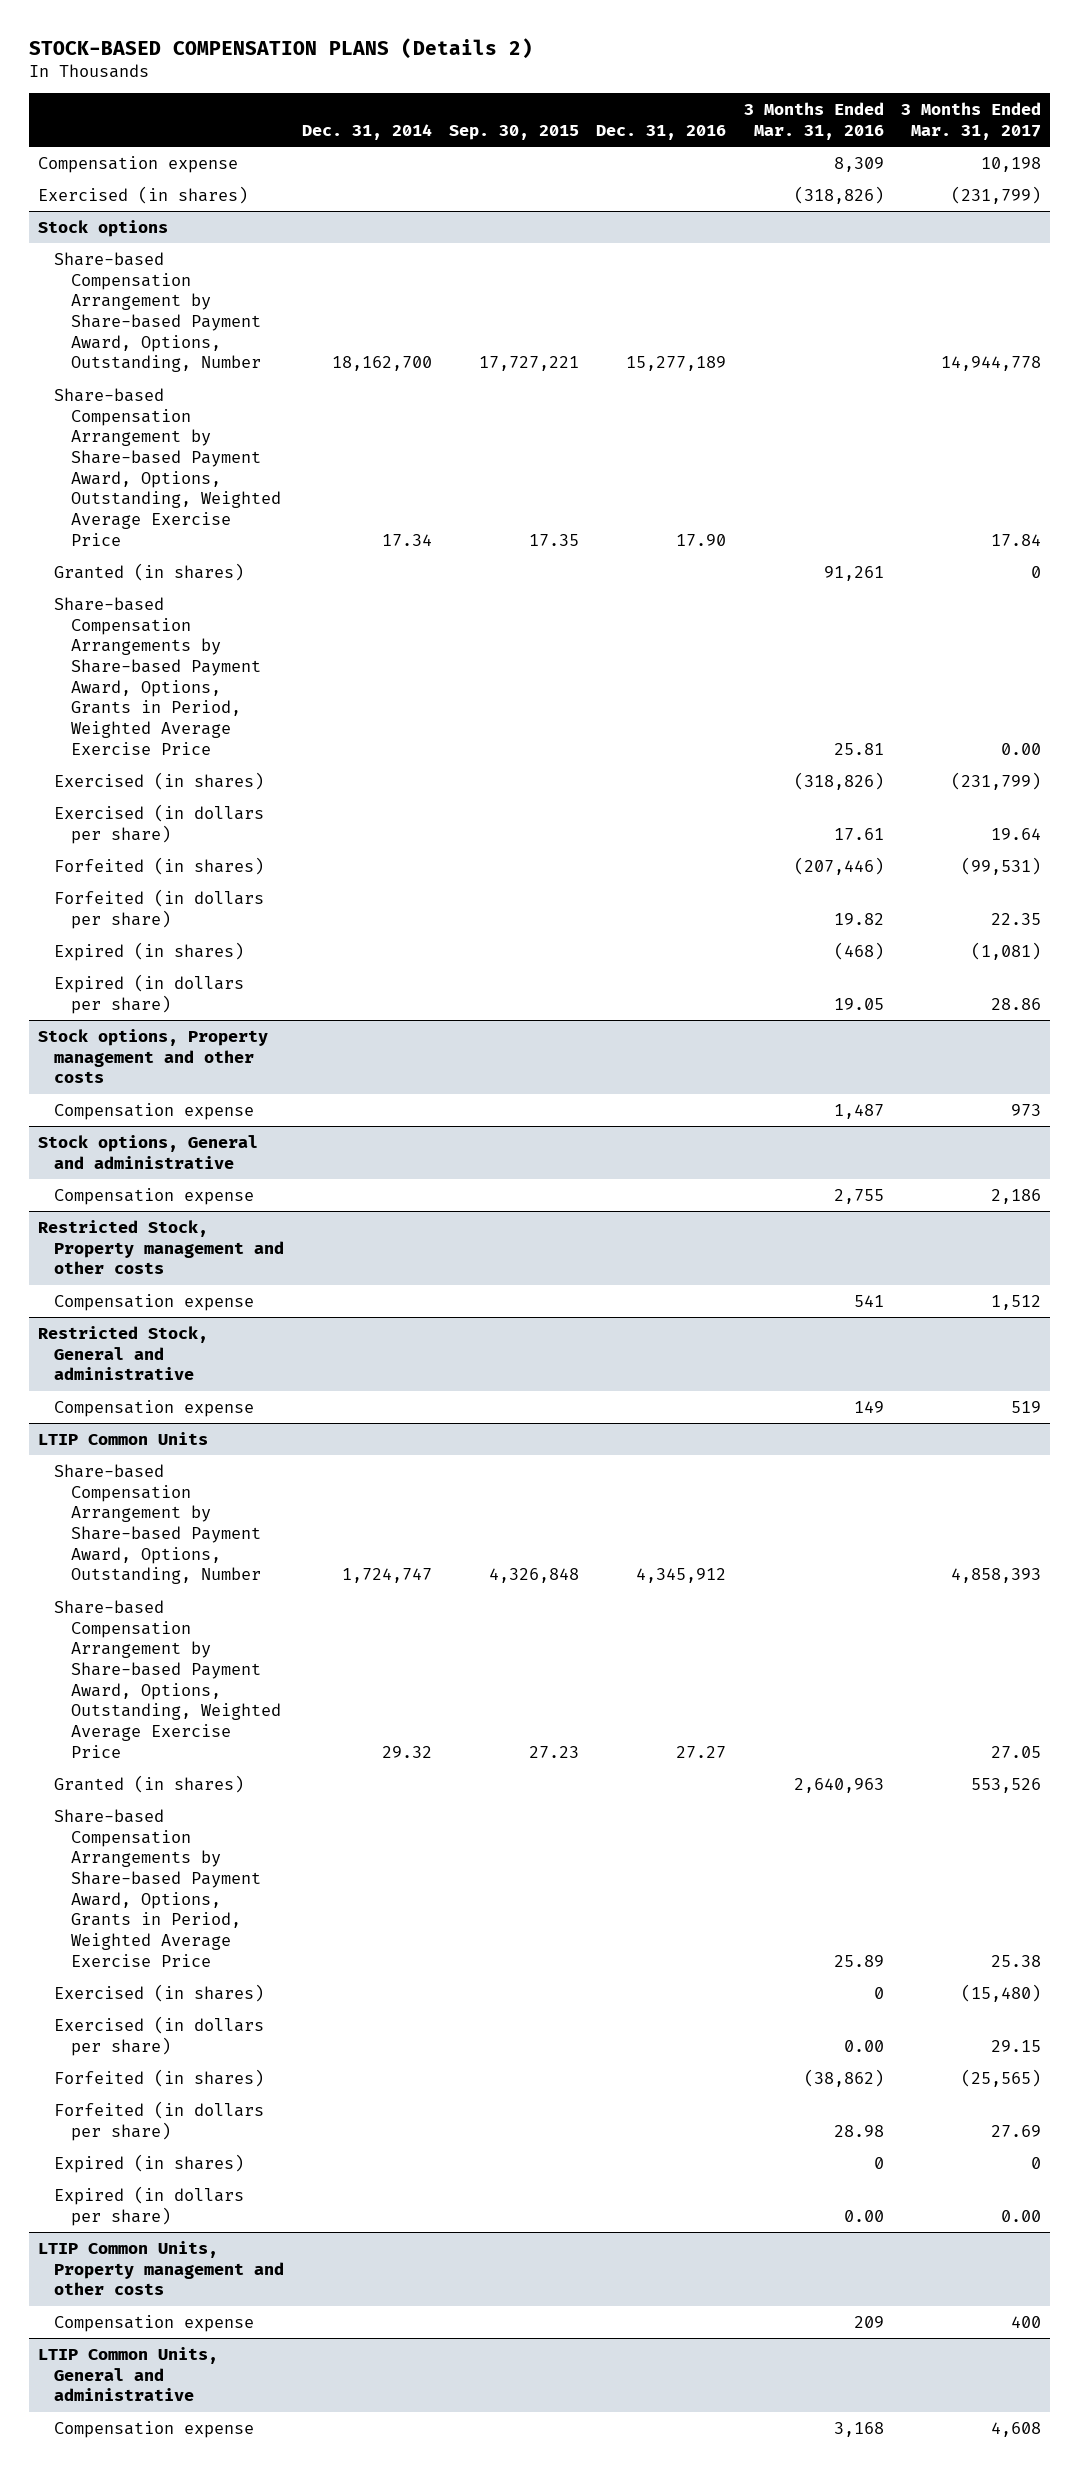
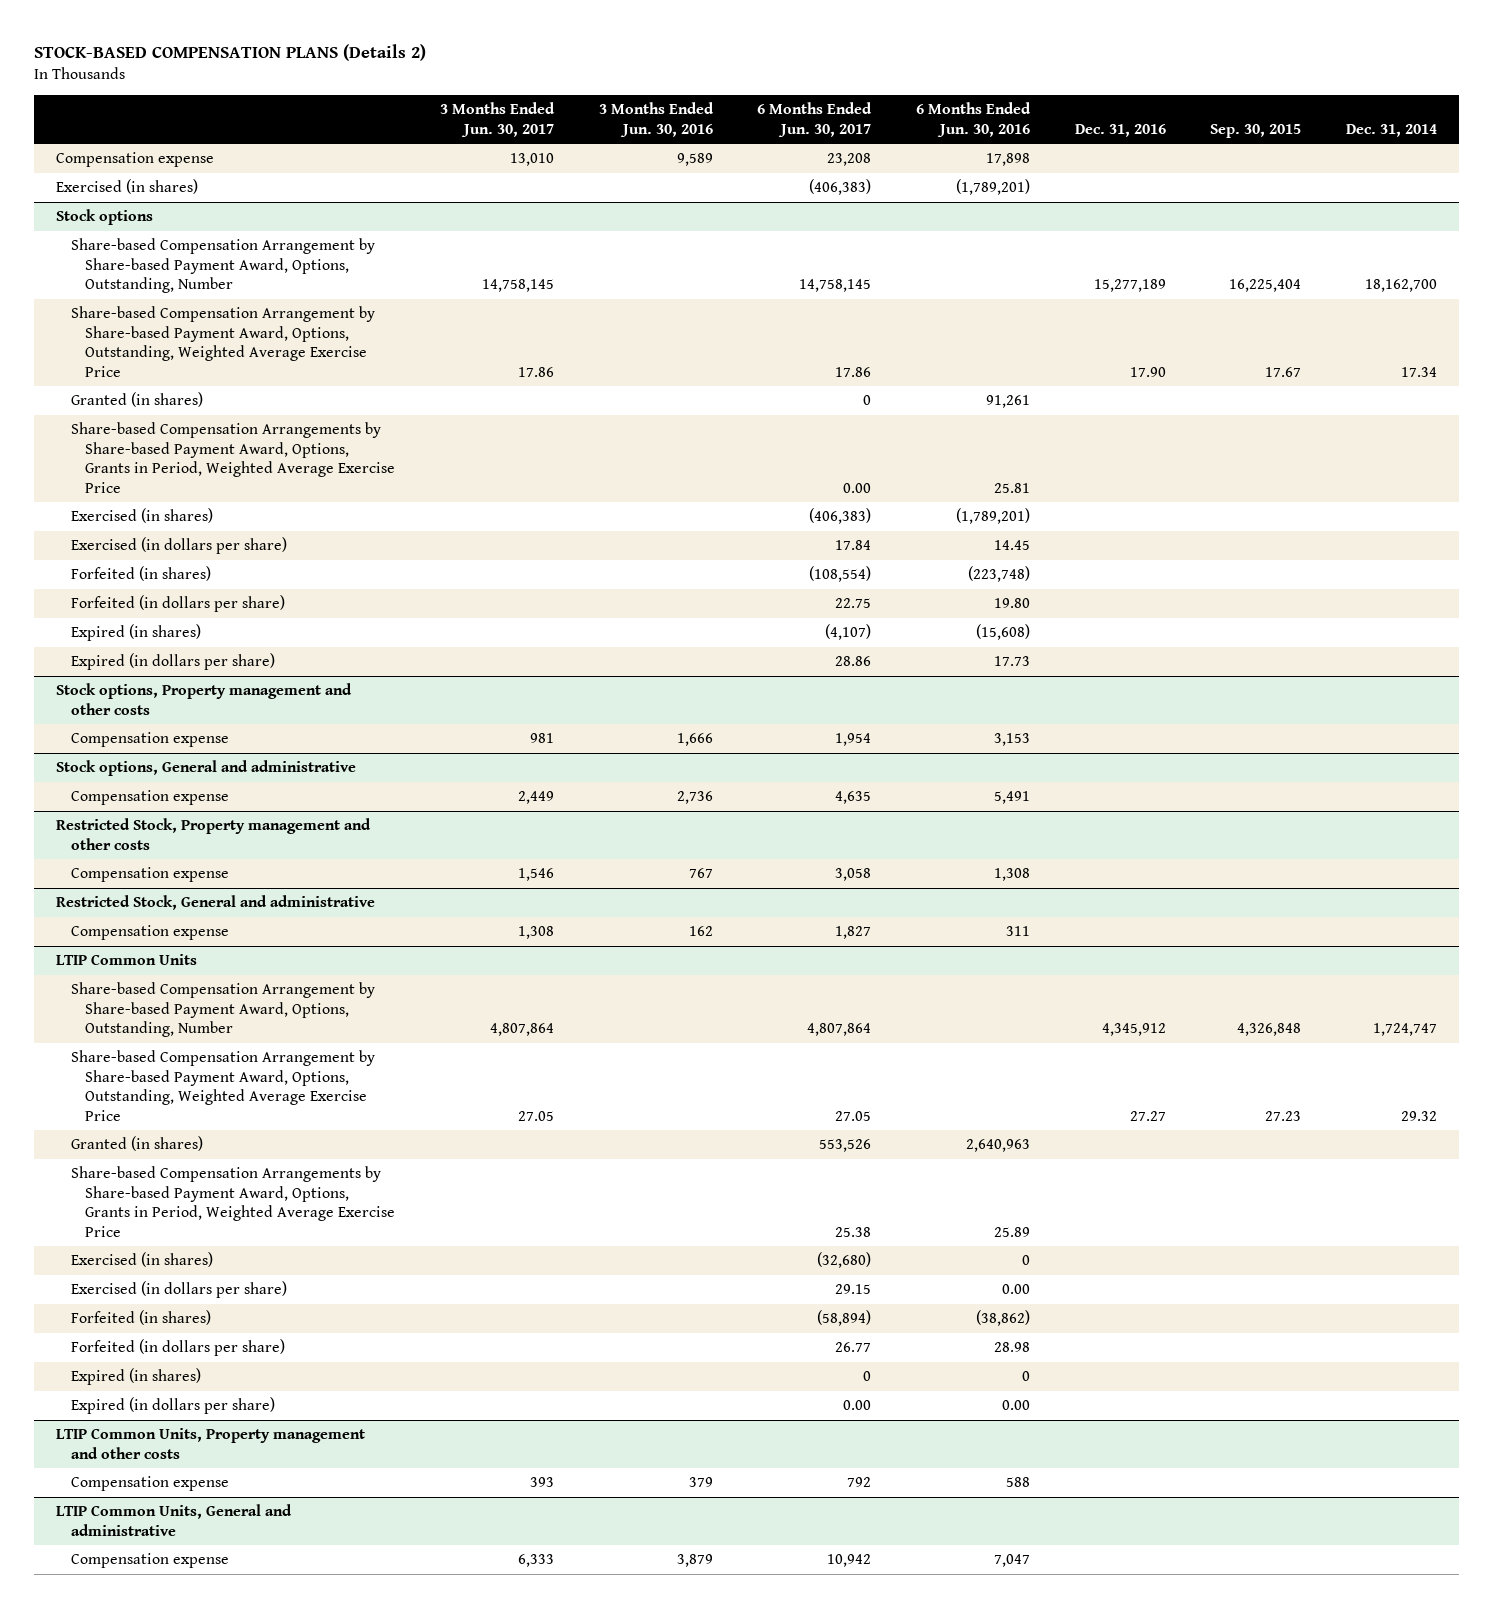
[743,102,884,140] 3 Months Ended Mar. 31, 2016 -> none
[901,102,1042,140] 3 Months Ended Mar. 31, 2017 -> none
none -> [440,102,556,137] 3 Months Ended Jun. 30, 2017
none -> [598,102,714,137] 3 Months Ended Jun. 30, 2016
none -> [757,102,873,137] 6 Months Ended Jun. 30, 2017
none -> [916,102,1032,137] 6 Months Ended Jun. 30, 2016
[479,356,580,372] 17,727,221 -> [1229,279,1302,293] 16,225,404
[529,533,580,546] 17.35 -> [1265,366,1302,377] 17.67

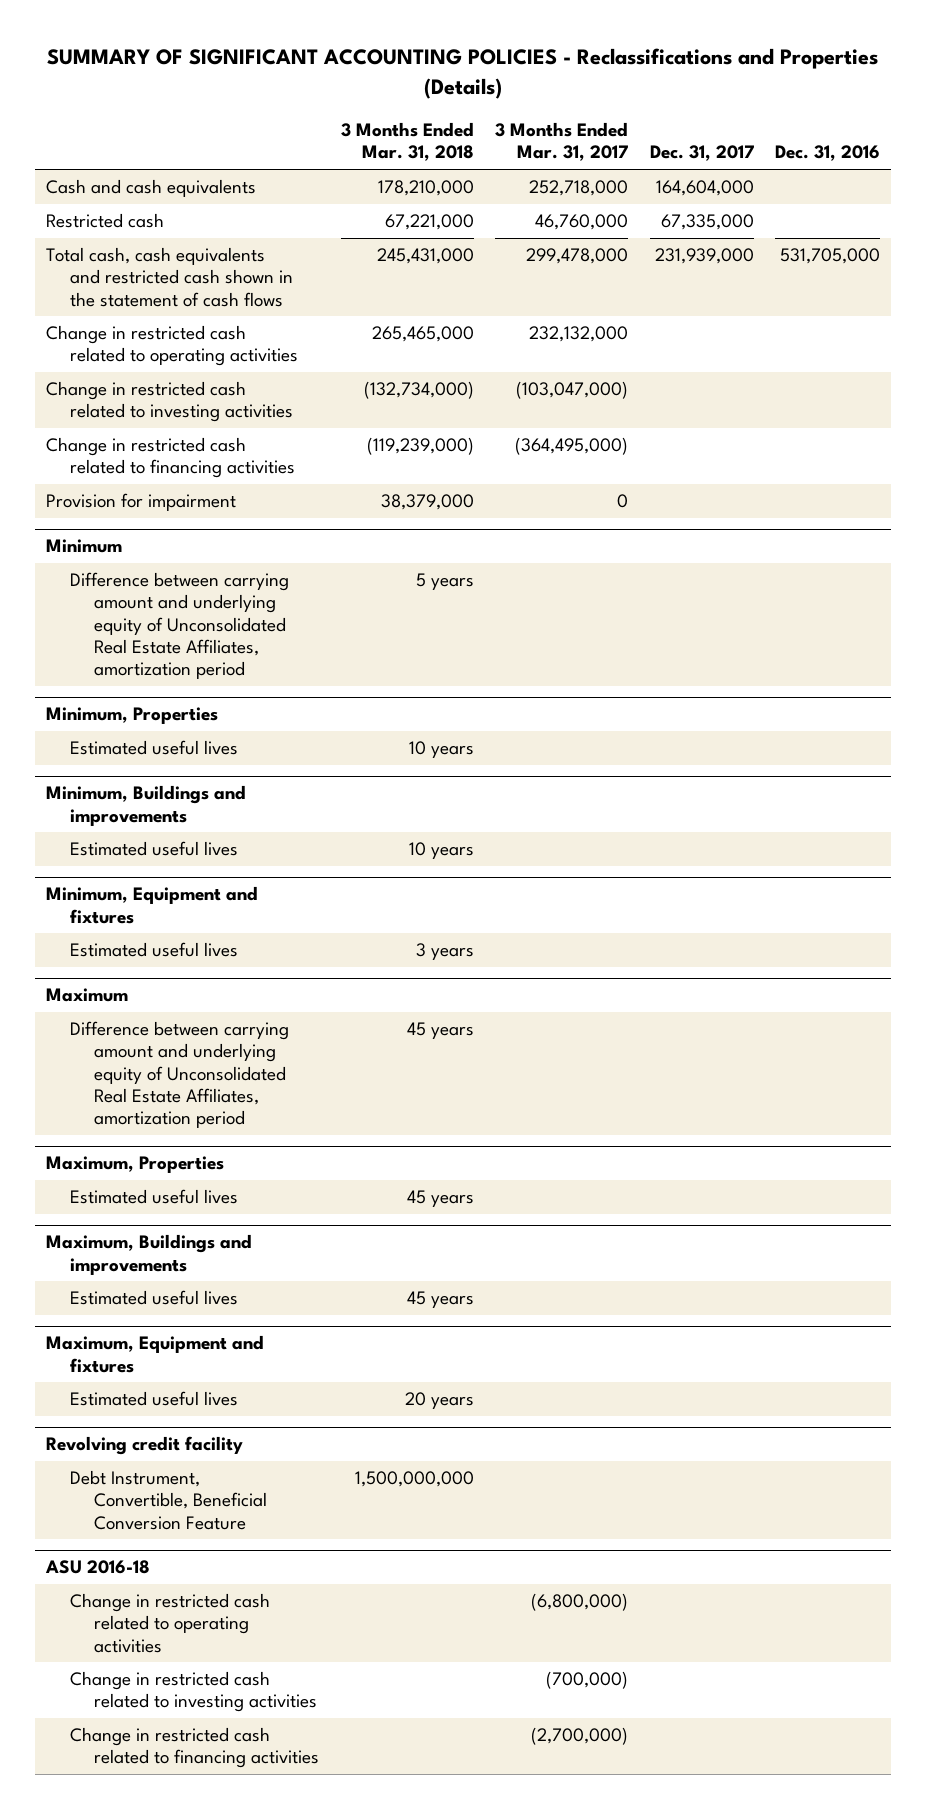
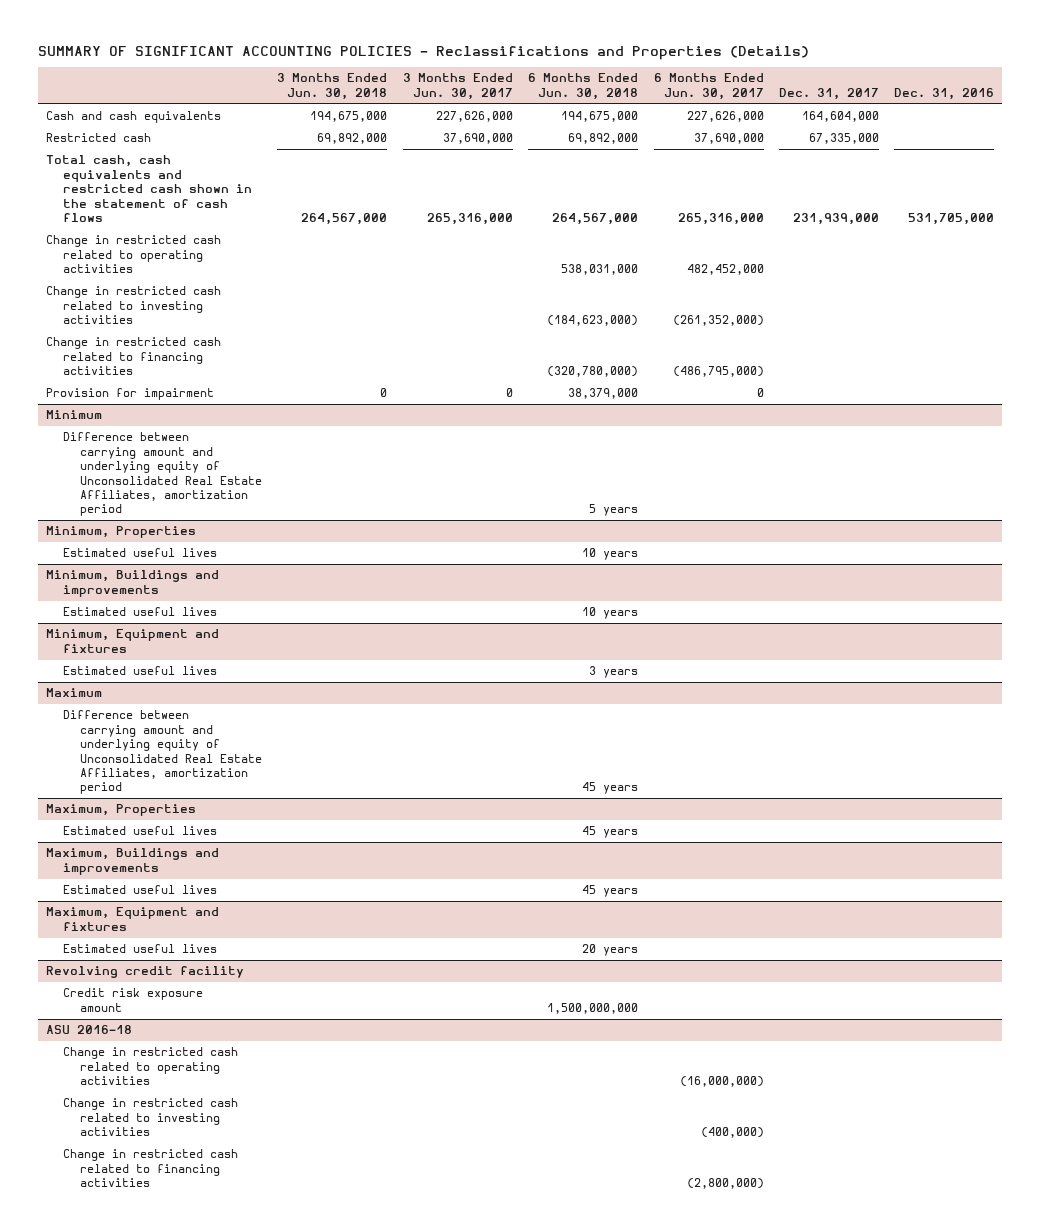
[340,122,474,162] 3 Months Ended Mar. 31, 2018 -> none
[495,122,629,162] 3 Months Ended Mar. 31, 2017 -> none
none -> [277,73,388,100] 3 Months Ended Jun. 30, 2018
none -> [402,73,513,100] 3 Months Ended Jun. 30, 2017
none -> [528,73,639,100] 6 Months Ended Jun. 30, 2018
none -> [653,73,764,100] 6 Months Ended Jun. 30, 2017
[70,1470,268,1530] Debt Instrument, Convertible, Beneficial Conversion Feature -> [62,988,203,1012] Credit risk exposure amount

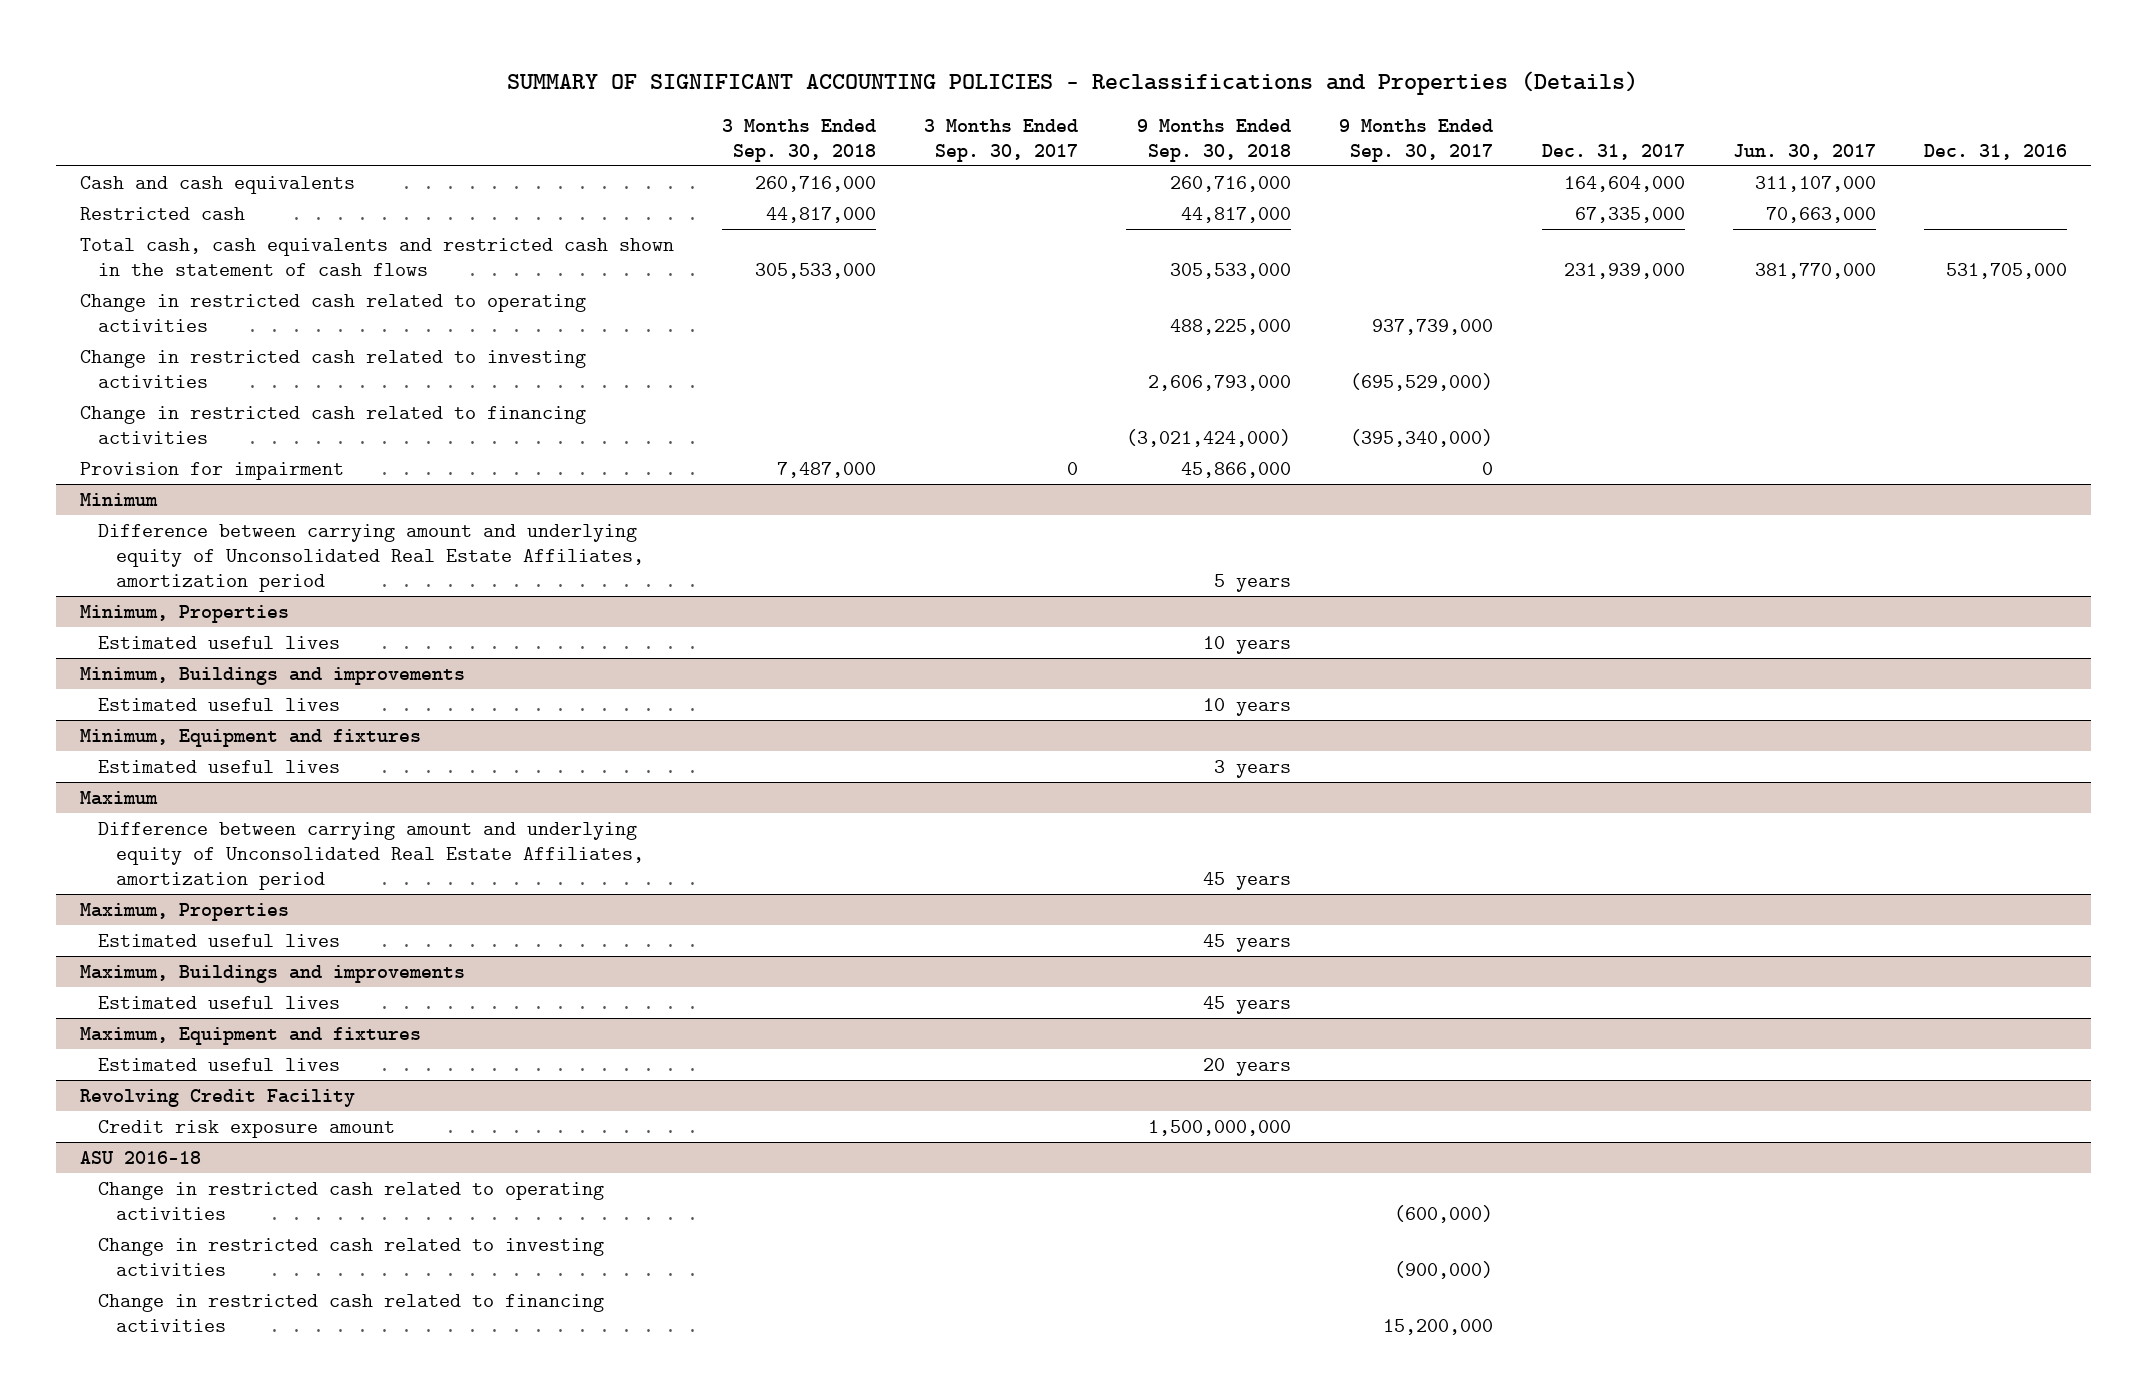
[277,73,388,100] 3 Months Ended Jun. 30, 2018 -> none
[402,73,513,100] 3 Months Ended Jun. 30, 2017 -> none
[528,73,639,100] 6 Months Ended Jun. 30, 2018 -> none
[653,73,764,100] 6 Months Ended Jun. 30, 2017 -> none
none -> [722,118,877,163] 3 Months Ended Sep. 30, 2018
none -> [924,118,1079,163] 3 Months Ended Sep. 30, 2017
none -> [1137,118,1292,163] 9 Months Ended Sep. 30, 2018
none -> [1339,118,1494,163] 9 Months Ended Sep. 30, 2017
none -> [1732,144,1876,161] Jun. 30, 2017
[45,966,244,979] Revolving credit facility -> [79,1088,355,1107] Revolving Credit Facility

